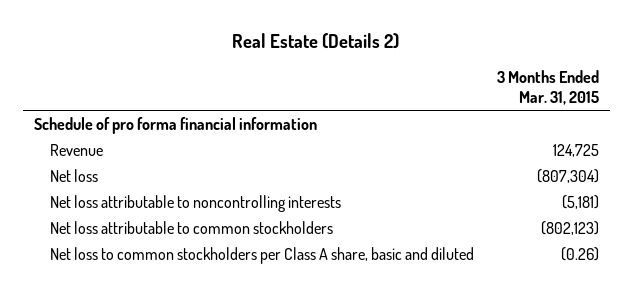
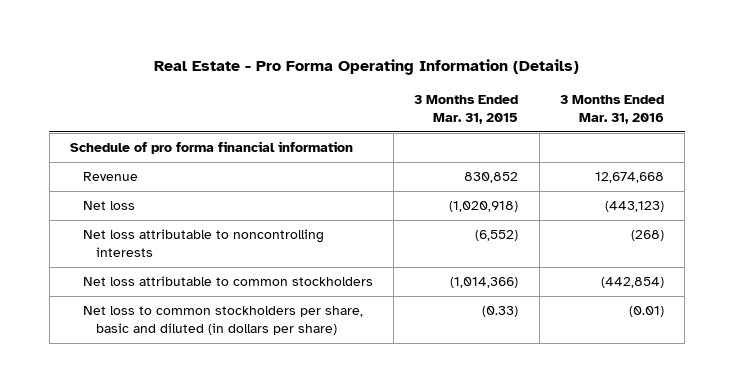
[232,32,400,49] Real Estate (Details 2) -> [153,58,579,75] Real Estate - Pro Forma Operating Information (Details)
none -> [560,95,665,124] 3 Months Ended Mar. 31, 2016
[552,144,599,158] 124,725 -> [464,172,519,184] 830,852
[536,169,599,184] (807,304) -> [449,201,519,213] (1,020,918)
[561,195,599,210] (5,181) -> [475,230,519,242] (6,552)
[540,221,599,236] (802,123) -> [450,277,519,289] (1,014,366)
[50,247,475,265] Net loss to common stockholders per Class A share, basic and diluted -> [82,306,363,336] Net loss to common stockholders per share, basic and diluted (in dollars per share)
[560,247,599,262] (0.26) -> [482,306,519,318] (0.33)

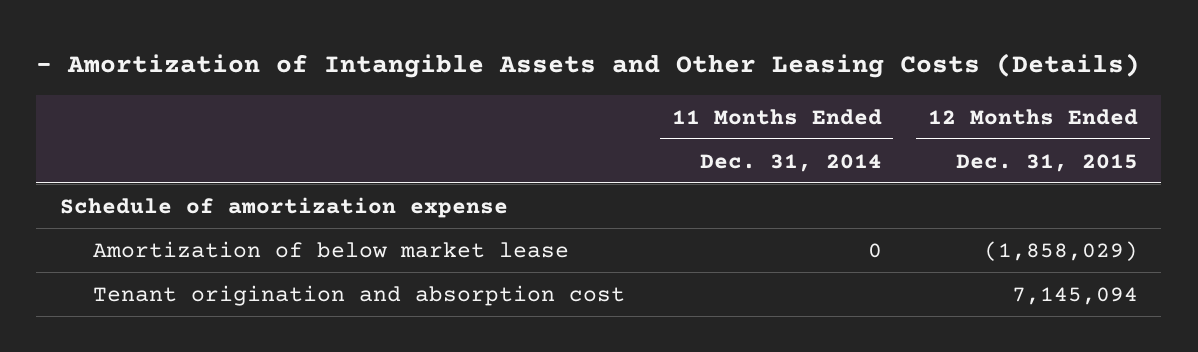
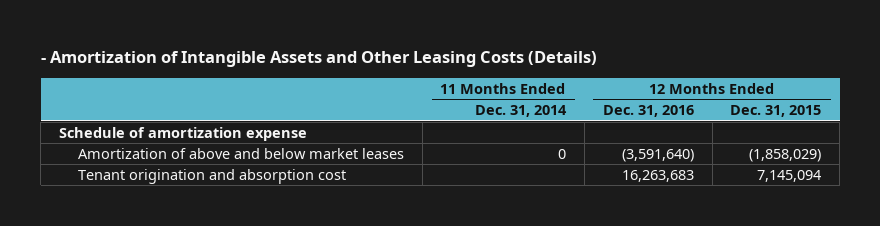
none -> [602,105,694,118] Dec. 31, 2016
[92,240,569,258] Amortization of below market lease -> [78,147,405,159] Amortization of above and below market leases

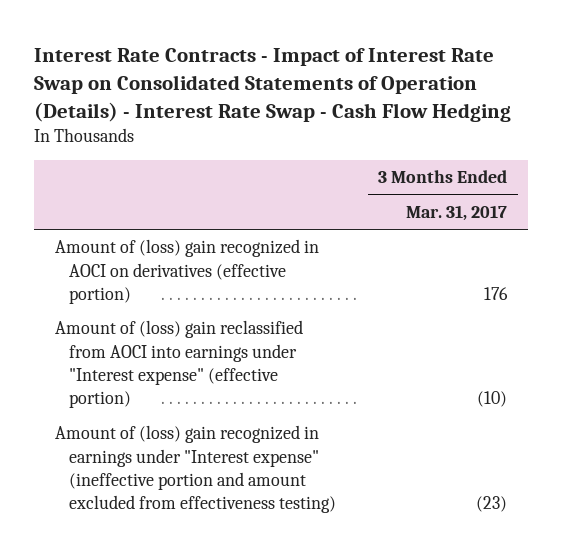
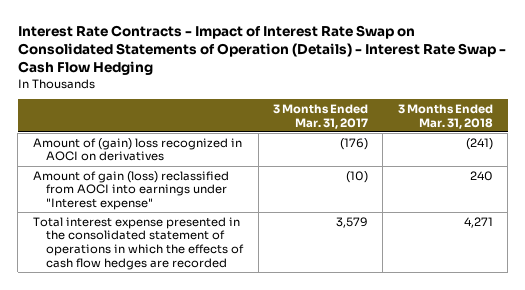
none -> [397,103,493,129] 3 Months Ended Mar. 31, 2018
[55,425,336,514] Amount of (loss) gain recognized in earnings under "Interest expense" (ineffective portion and amount excluded from effectiveness testing) -> none
[55,239,320,305] Amount of (loss) gain recognized in AOCI on derivatives (effective portion) -> [32,137,242,162] Amount of (gain) loss recognized in AOCI on derivatives
[484,287,509,301] 176 -> [340,137,369,150] (176)
[55,320,304,409] Amount of (loss) gain reclassified from AOCI into earnings under "Interest expense" (effective portion) -> [32,170,229,211] Amount of gain (loss) reclassified from AOCI into earnings under "Interest expense"
none -> [32,216,245,271] Total interest expense presented in the consolidated statement of operations in which the effects of cash flow hedges are recorded

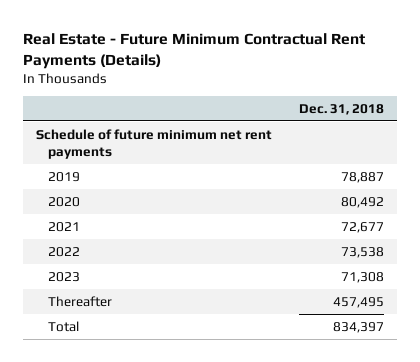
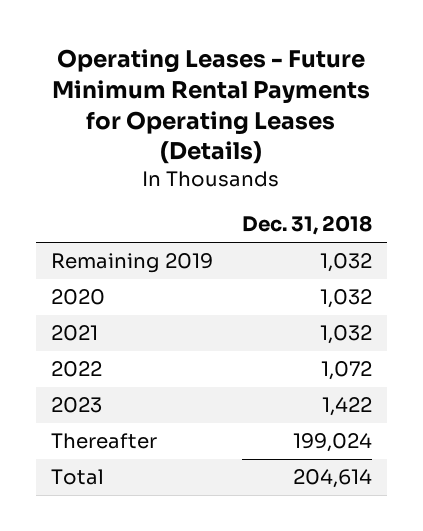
[22,32,365,69] Real Estate - Future Minimum Contractual Rent Payments (Details) -> [52,48,371,165] Operating Leases - Future Minimum Rental Payments for Operating Leases (Details)
[36,128,273,159] Schedule of future minimum net rent payments -> none
[47,171,80,182] 2019 -> [50,253,213,274] Remaining 2019
[341,171,385,183] 78,887 -> [320,253,373,273] 1,032
[341,196,385,208] 80,492 -> [320,289,373,309] 1,032
[341,221,385,233] 72,677 -> [320,325,373,345] 1,032
[341,246,385,258] 73,538 -> [321,361,373,381] 1,072
[341,271,385,283] 71,308 -> [322,397,373,417] 1,422
[333,296,385,308] 457,495 -> [293,433,373,453] 199,024
[333,321,385,333] 834,397 -> [293,469,373,489] 204,614

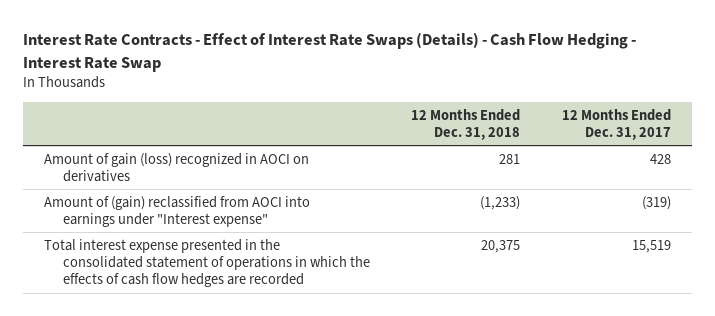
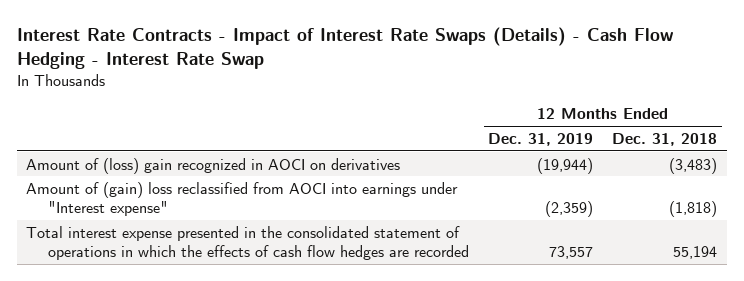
[22,32,636,72] Interest Rate Contracts - Effect of Interest Rate Swaps (Details) - Cash Flow Hedging - Interest Rate Swap -> [16,26,673,70] Interest Rate Contracts - Impact of Interest Rate Swaps (Details) - Cash Flow Hedging - Interest Rate Swap
[562,108,672,140] 12 Months Ended Dec. 31, 2017 -> none
none -> [488,132,594,146] Dec. 31, 2019
[43,152,309,183] Amount of gain (loss) recognized in AOCI on derivatives -> [26,157,401,174] Amount of (loss) gain recognized in AOCI on derivatives
[499,153,521,164] 281 -> [669,157,718,174] (3,483)
[43,195,310,228] Amount of (gain) reclassified from AOCI into earnings under "Interest expense" -> [26,181,459,217] Amount of (gain) loss reclassified from AOCI into earnings under "Interest expense"
[480,195,521,210] (1,233) -> [669,201,718,218] (1,818)
[481,239,521,253] 20,375 -> [673,246,718,260] 55,194

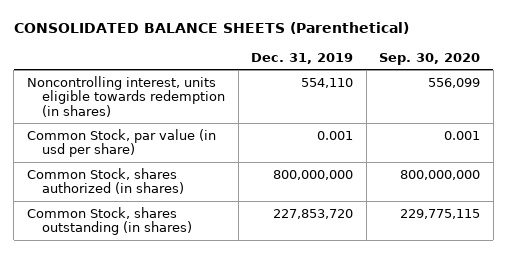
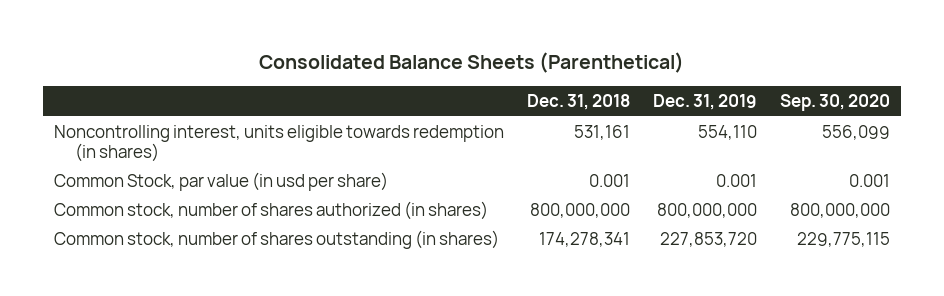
[13,21,409,34] CONSOLIDATED BALANCE SHEETS (Parenthetical) -> [259,52,685,74] Consolidated Balance Sheets (Parenthetical)
none -> [527,94,631,111] Dec. 31, 2018
[26,167,185,195] Common Stock, shares authorized (in shares) -> [54,200,489,220] Common stock, number of shares authorized (in shares)
[26,206,193,236] Common Stock, shares outstanding (in shares) -> [54,229,500,249] Common stock, number of shares outstanding (in shares)

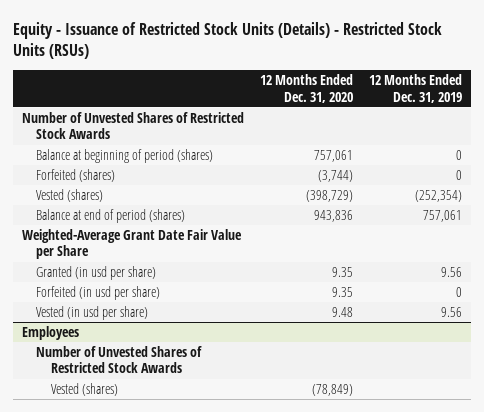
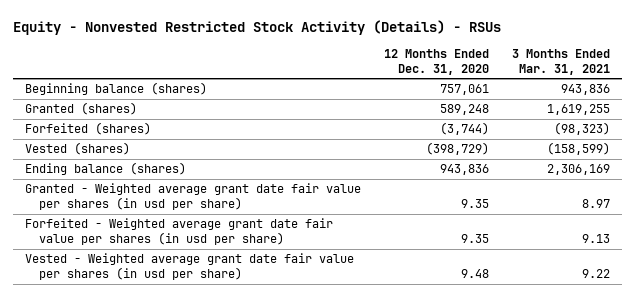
[13,21,443,60] Equity - Issuance of Restricted Stock Units (Details) - Restricted Stock Units (RSUs) -> [12,19,501,35] Equity - Nonvested Restricted Stock Activity (Details) - RSUs
[369,74,463,103] 12 Months Ended Dec. 31, 2019 -> none
none -> [512,49,611,75] 3 Months Ended Mar. 31, 2021
[21,112,244,140] Number of Unvested Shares of Restricted Stock Awards -> none
[36,149,214,164] Balance at beginning of period (shares) -> [24,82,207,96] Beginning balance (shares)
none -> [24,102,137,116] Granted (shares)
[21,229,242,260] Weighted-Average Grant Date Fair Value per Share -> none
[21,326,79,341] Employees -> none
[36,346,203,374] Number of Unvested Shares of Restricted Stock Awards -> none
[50,383,118,397] Vested (shares) -> none
[36,209,186,224] Balance at end of period (shares) -> [24,162,186,176] Ending balance (shares)
[36,266,157,281] Granted (in usd per share) -> [24,183,361,211] Granted - Weighted average grant date fair value per shares (in usd per share)
[36,286,161,301] Forfeited (in usd per share) -> [24,218,333,246] Forfeited - Weighted average grant date fair value per shares (in usd per share)
[36,306,149,321] Vested (in usd per share) -> [24,253,354,281] Vested - Weighted average grant date fair value per shares (in usd per share)

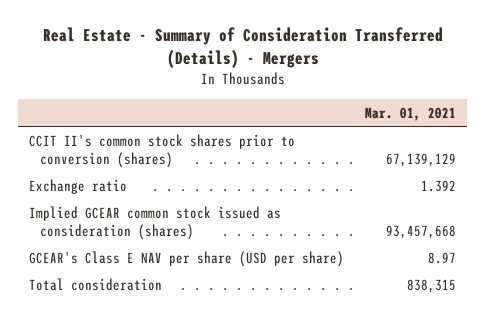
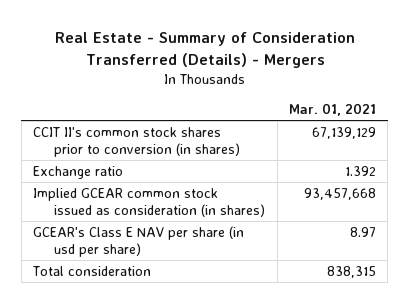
[29,133,296,168] CCIT II's common stock shares prior to conversion (shares) -> [33,126,241,158] CCIT II's common stock shares prior to conversion (in shares)
[29,205,282,240] Implied GCEAR common stock issued as consideration (shares) -> [33,187,266,218] Implied GCEAR common stock issued as consideration (in shares)
[29,250,345,267] GCEAR's Class E NAV per share (USD per share) -> [33,225,245,258] GCEAR's Class E NAV per share (in usd per share)

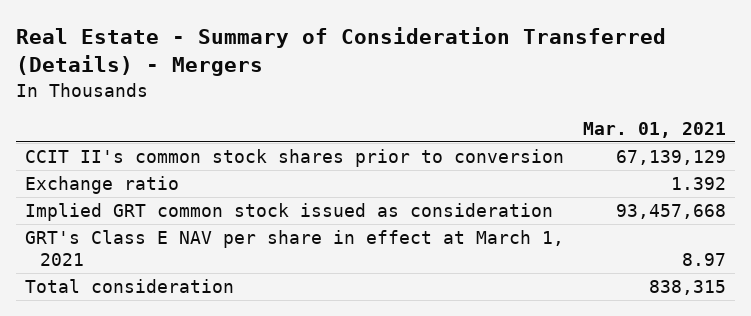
[33,126,241,158] CCIT II's common stock shares prior to conversion (in shares) -> [25,148,565,167] CCIT II's common stock shares prior to conversion
[33,187,266,218] Implied GCEAR common stock issued as consideration (in shares) -> [25,202,554,221] Implied GRT common stock issued as consideration
[33,225,245,258] GCEAR's Class E NAV per share (in usd per share) -> [25,229,565,266] GRT's Class E NAV per share in effect at March 1, 2021

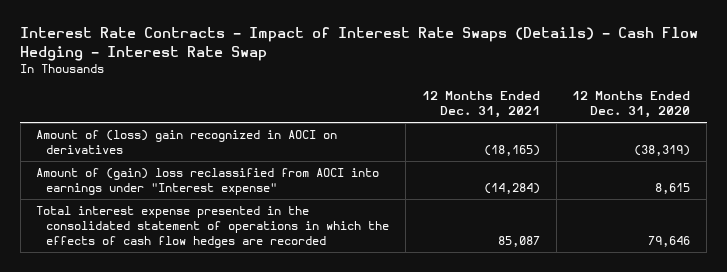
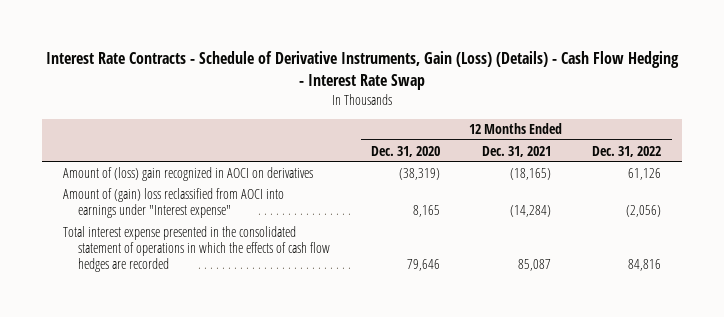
[20,27,699,61] Interest Rate Contracts - Impact of Interest Rate Swaps (Details) - Cash Flow Hedging - Interest Rate Swap -> [46,51,680,90] Interest Rate Contracts - Schedule of Derivative Instruments, Gain (Loss) (Details) - Cash Flow Hedging - Interest Rate Swap
none -> [592,145,662,157] Dec. 31, 2022
[655,183,691,195] 8,615 -> [413,204,441,217] 8,165

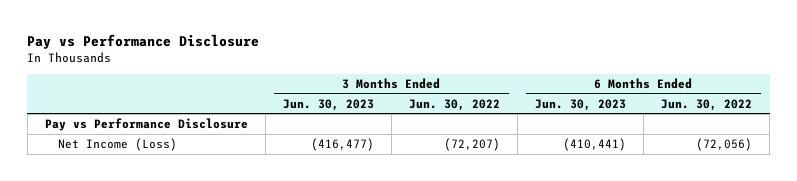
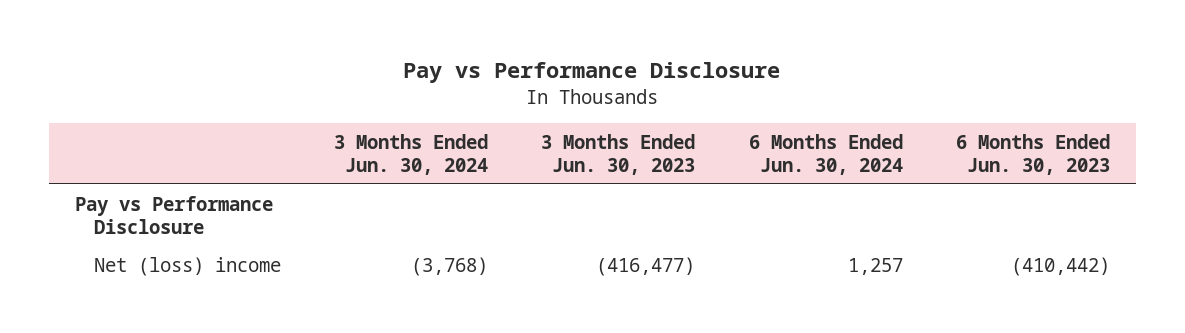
[408,98,500,111] Jun. 30, 2022 -> none
[660,98,752,111] Jun. 30, 2022 -> none
none -> [334,133,489,175] 3 Months Ended Jun. 30, 2024
none -> [748,133,903,175] 6 Months Ended Jun. 30, 2024
[57,138,177,152] Net Income (Loss) -> [94,256,282,276] Net (loss) income
[562,138,626,152] (410,441) -> [1010,256,1110,276] (410,442)

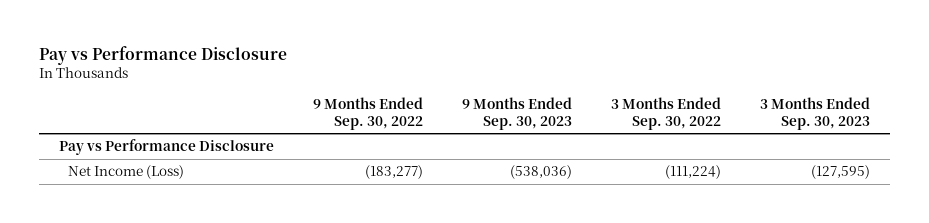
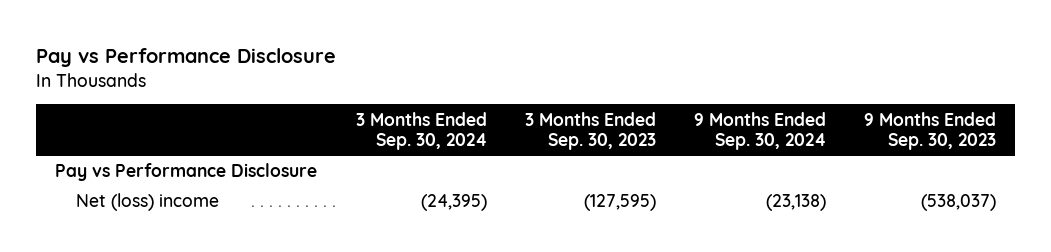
[312,97,423,130] 9 Months Ended Sep. 30, 2022 -> none
[610,97,721,130] 3 Months Ended Sep. 30, 2022 -> none
none -> [355,111,487,151] 3 Months Ended Sep. 30, 2024
none -> [693,111,826,151] 9 Months Ended Sep. 30, 2024
[68,165,185,180] Net Income (Loss) -> [75,193,219,212] Net (loss) income
[509,165,572,180] (538,036) -> [920,194,996,212] (538,037)

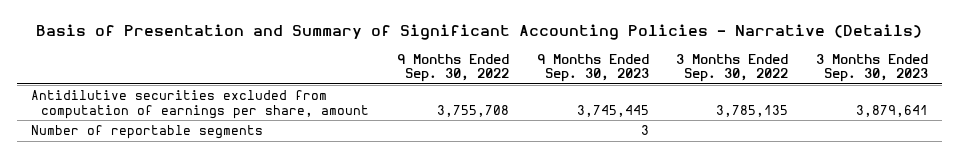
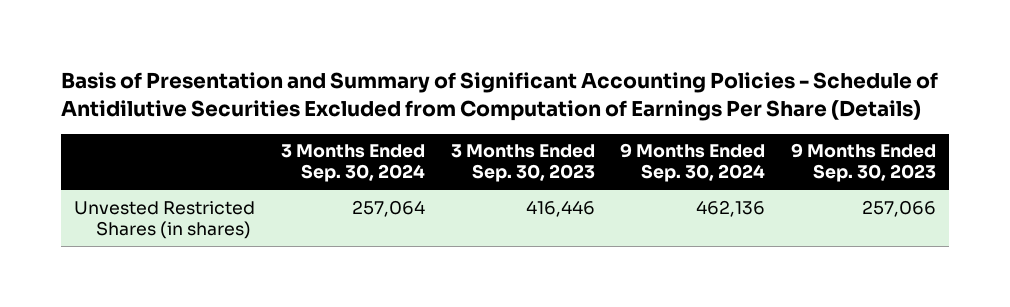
[36,24,923,41] Basis of Presentation and Summary of Significant Accounting Policies - Narrative (Details) -> [61,72,939,121] Basis of Presentation and Summary of Significant Accounting Policies - Schedule of Antidilutive Securities Excluded from Computation of Earnings Per Share (Details)
[396,53,509,83] 9 Months Ended Sep. 30, 2022 -> none
[676,53,789,83] 3 Months Ended Sep. 30, 2022 -> none
none -> [280,144,425,183] 3 Months Ended Sep. 30, 2024
none -> [620,143,766,183] 9 Months Ended Sep. 30, 2024
[30,90,370,119] Antidilutive securities excluded from computation of earnings per share, amount -> none
[30,125,263,140] Number of reportable segments -> none
none -> [73,200,255,239] Unvested Restricted Shares (in shares)

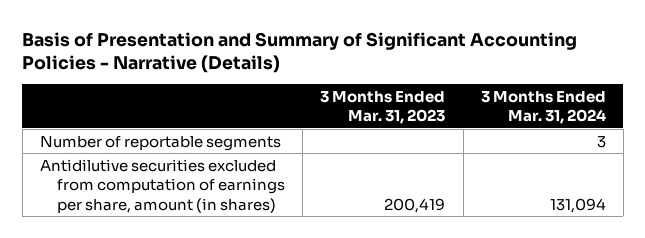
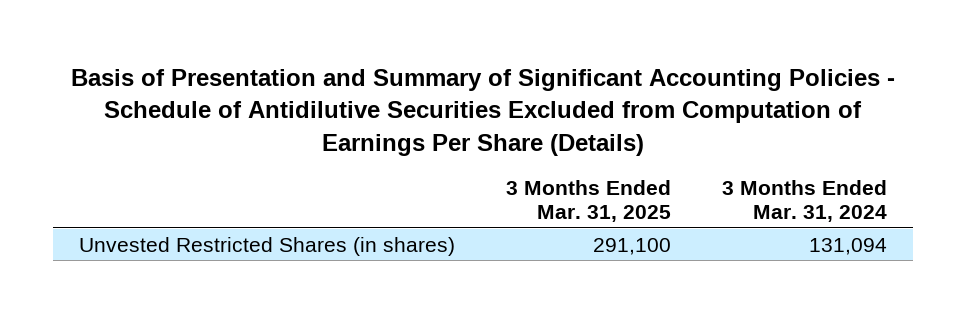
[22,31,578,73] Basis of Presentation and Summary of Significant Accounting Policies - Narrative (Details) -> [71,68,896,157] Basis of Presentation and Summary of Significant Accounting Policies - Schedule of Antidilutive Securities Excluded from Computation of Earnings Per Share (Details)
[320,90,446,125] 3 Months Ended Mar. 31, 2023 -> none
none -> [506,179,672,223] 3 Months Ended Mar. 31, 2025
[39,135,281,151] Number of reportable segments -> none
[39,158,286,213] Antidilutive securities excluded from computation of earnings per share, amount (in shares) -> [78,236,455,256] Unvested Restricted Shares (in shares)

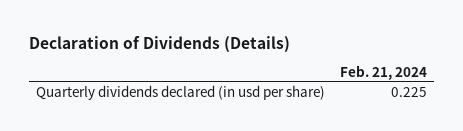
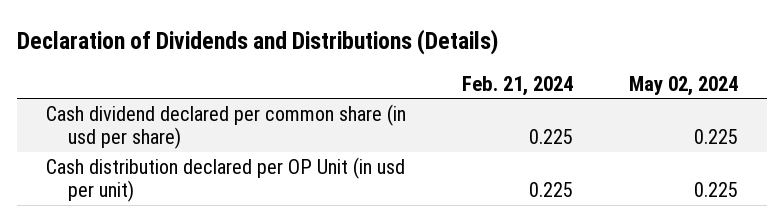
[28,36,290,54] Declaration of Dividends (Details) -> [17,29,499,56] Declaration of Dividends and Distributions (Details)
none -> [629,76,739,97] May 02, 2024
[36,85,326,101] Quarterly dividends declared (in usd per share) -> [45,103,406,150] Cash dividend declared per common share (in usd per share)
none -> [45,156,405,203] Cash distribution declared per OP Unit (in usd per unit)

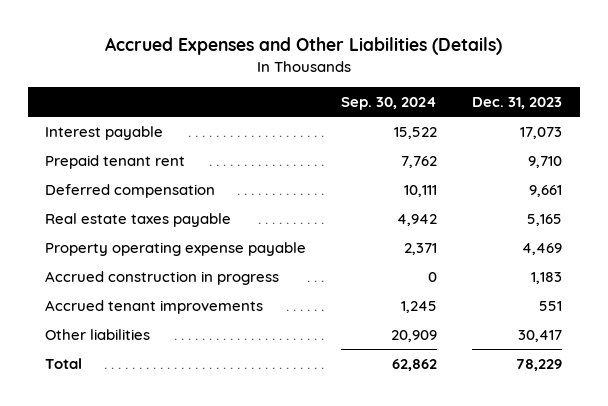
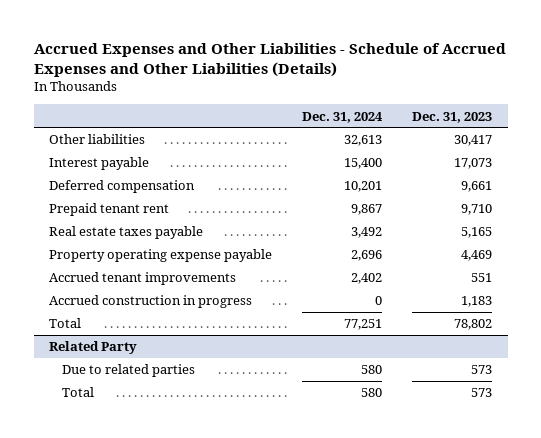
[104,37,502,56] Accrued Expenses and Other Liabilities (Details) -> [33,42,506,77] Accrued Expenses and Other Liabilities - Schedule of Accrued Expenses and Other Liabilities (Details)
[341,96,438,110] Sep. 30, 2024 -> none
none -> [302,111,384,123] Dec. 31, 2024
[45,329,151,341] Other liabilities -> [48,134,145,145] Other liabilities
[45,155,186,170] Prepaid tenant rent -> [48,203,169,217] Prepaid tenant rent
[45,271,280,286] Accrued construction in progress -> [48,295,252,309] Accrued construction in progress
[516,359,563,372] 78,229 -> [454,319,493,331] 78,802
none -> [48,341,137,355] Related Party
none -> [62,364,196,378] Due to related parties
none -> [62,387,95,398] Total

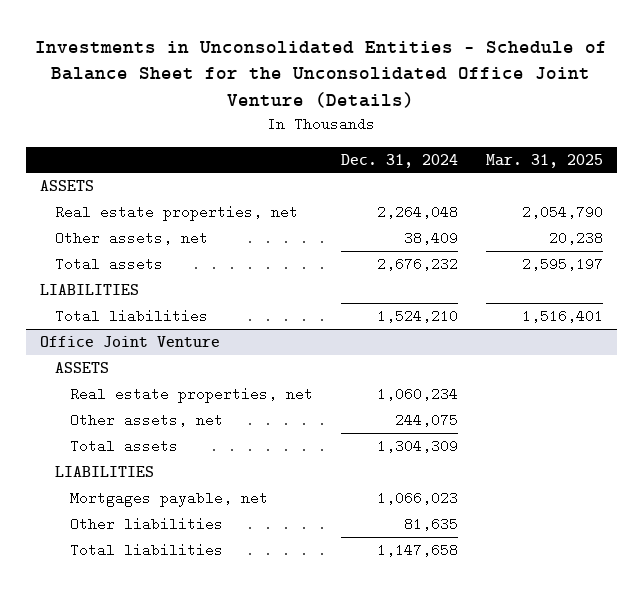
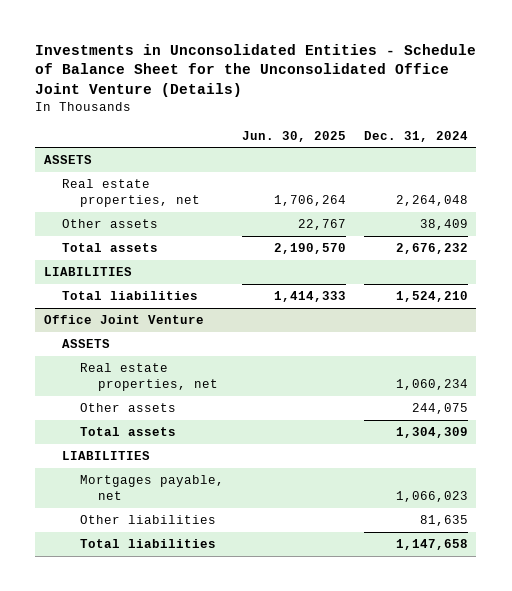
[485,153,603,168] Mar. 31, 2025 -> none
none -> [241,130,346,142] Jun. 30, 2025
[55,231,209,246] Other assets, net -> [62,219,159,229] Other assets
[70,413,224,428] Other assets, net -> [80,403,177,413] Other assets

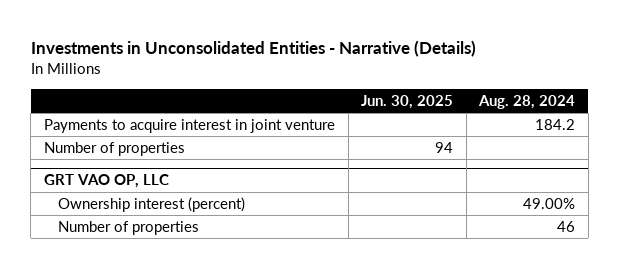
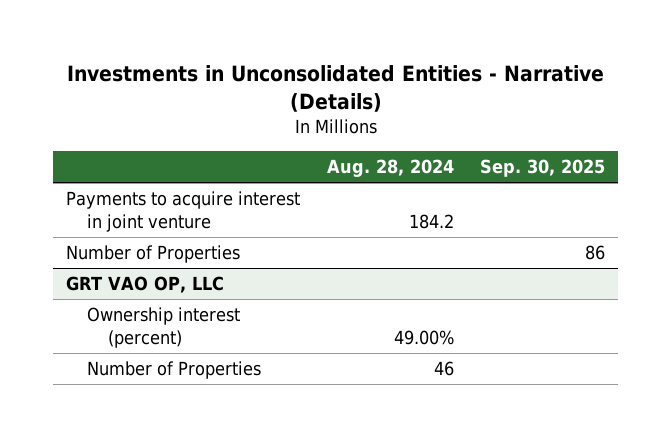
[361,94,454,109] Jun. 30, 2025 -> none
none -> [480,159,606,178] Sep. 30, 2025
[44,141,186,156] Number of properties -> [66,245,241,264] Number of Properties
[57,220,199,235] Number of properties -> [87,361,262,380] Number of Properties

